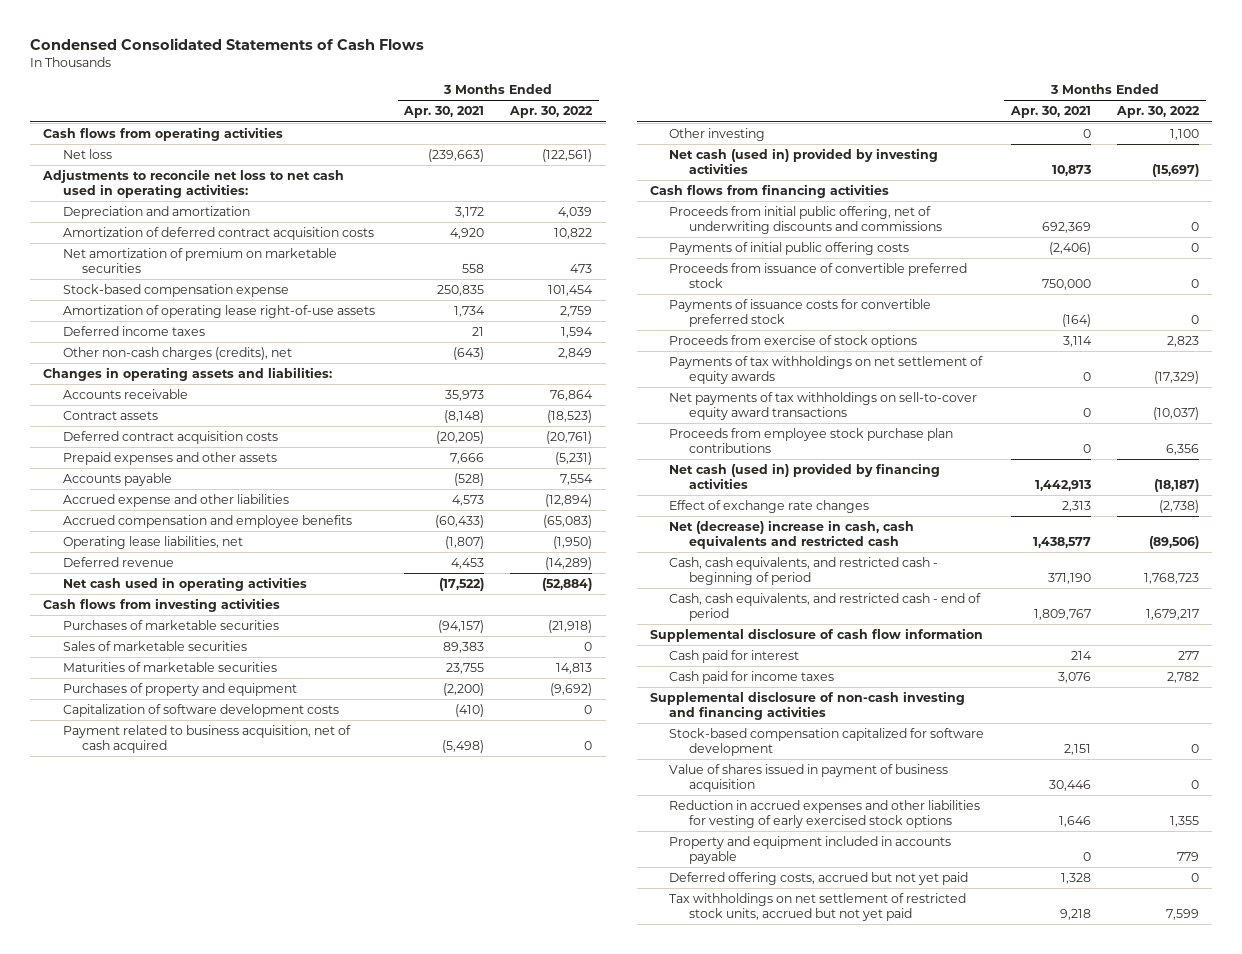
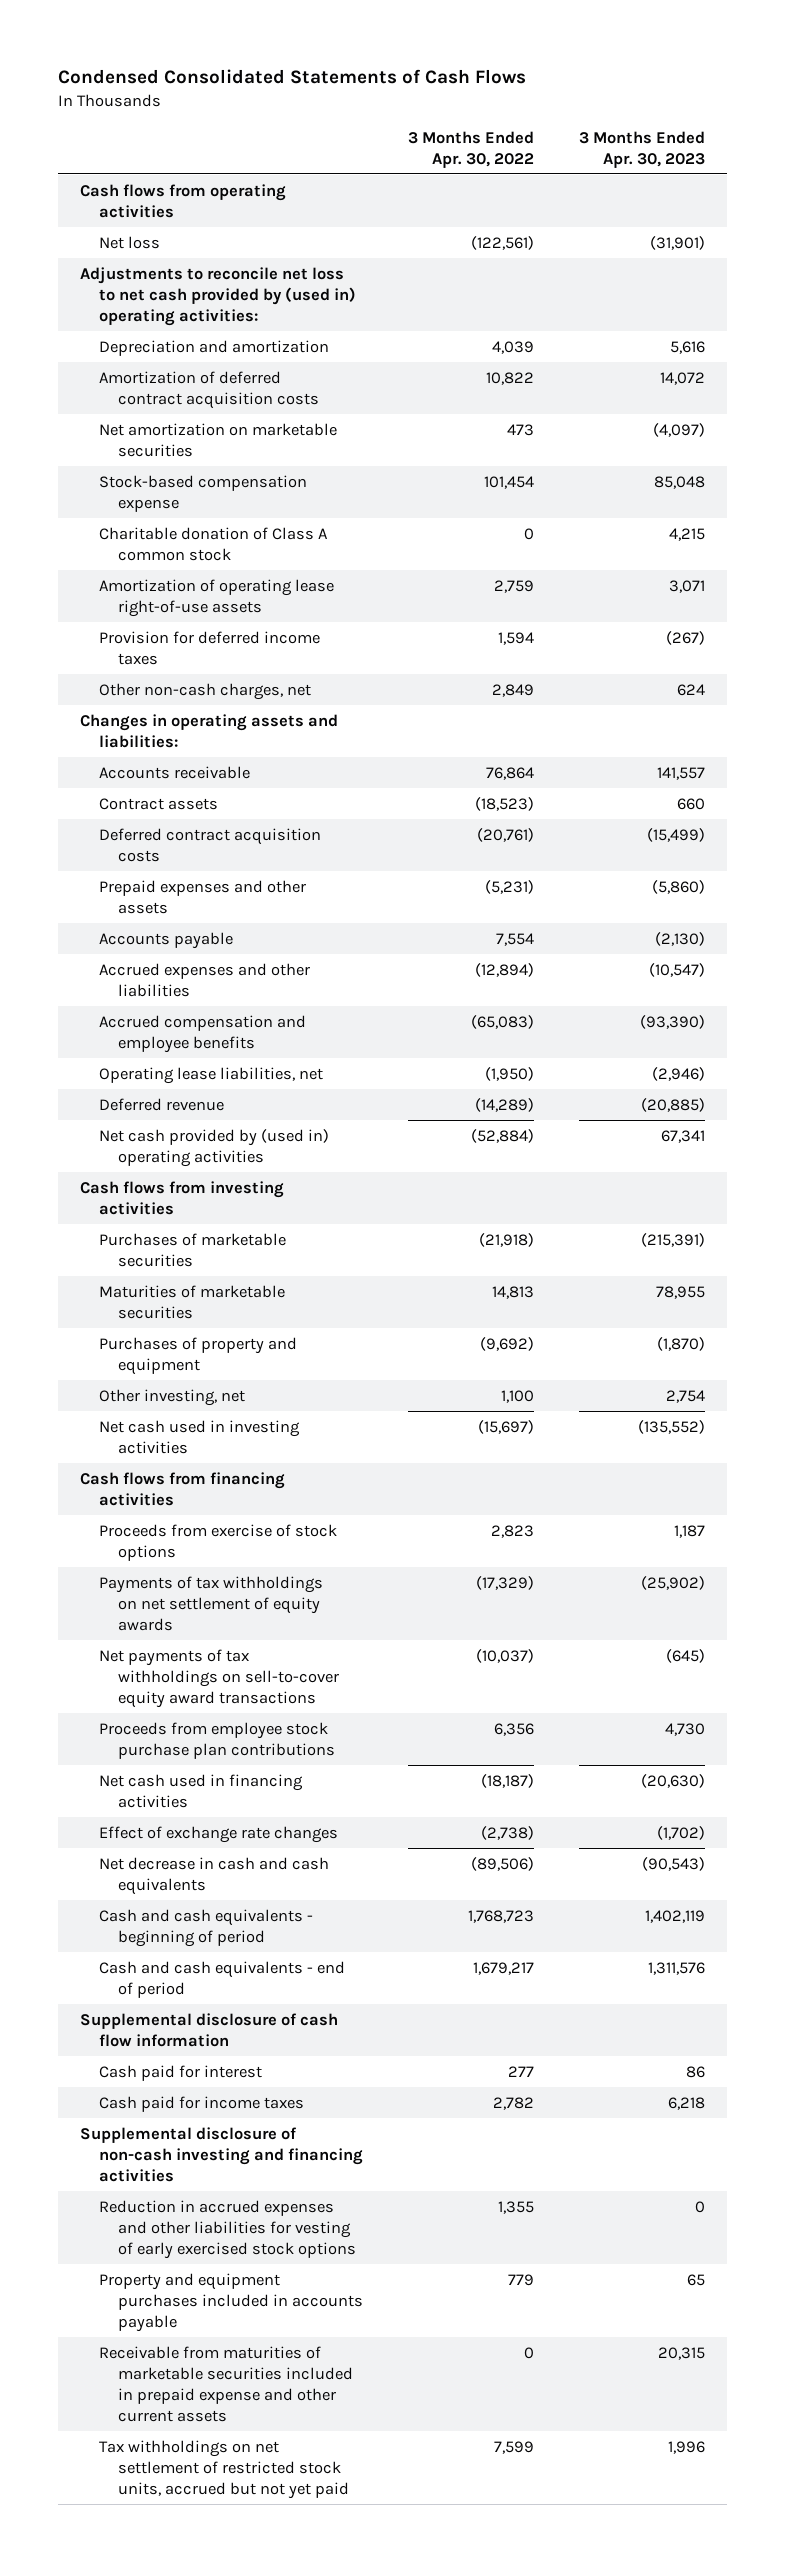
[403,106,485,119] Apr. 30, 2021 -> none
none -> [578,130,705,168] 3 Months Ended Apr. 30, 2023
[42,169,345,198] Adjustments to reconcile net loss to net cash used in operating activities: -> [79,266,356,326] Adjustments to reconcile net loss to net cash provided by (used in) operating activities:
[62,248,337,273] Net amortization of premium on marketable securities -> [98,422,337,457] Net amortization on marketable securities
none -> [98,526,328,561] Charitable donation of Class A common stock
[62,326,205,337] Deferred income taxes -> [98,630,320,665] Provision for deferred income taxes
[62,347,292,361] Other non-cash charges (credits), net -> [98,682,311,700] Other non-cash charges, net
[62,494,289,508] Accrued expense and other liabilities -> [98,962,310,997] Accrued expenses and other liabilities
[62,577,307,592] Net cash used in operating activities -> [98,1128,329,1167] Net cash provided by (used in) operating activities
[62,641,247,652] Sales of marketable securities -> none
[62,704,339,718] Capitalization of software development costs -> none
[62,725,351,753] Payment related to business acquisition, net of cash acquired -> none
[669,128,766,142] Other investing -> [98,1388,245,1406] Other investing, net
[669,148,939,174] Net cash (used in) provided by investing activities -> [98,1419,300,1454] Net cash used in investing activities
[669,206,942,234] Proceeds from initial public offering, net of underwriting discounts and commissions -> none
[669,242,910,256] Payments of initial public offering costs -> none
[669,263,968,288] Proceeds from issuance of convertible preferred stock -> none
[669,299,932,327] Payments of issuance costs for convertible preferred stock -> none
[669,463,941,489] Net cash (used in) provided by financing activities -> [98,1773,303,1808] Net cash used in financing activities
[669,520,915,549] Net (decrease) increase in cash, cash equivalents and restricted cash -> [98,1856,329,1895] Net decrease in cash and cash equivalents
[669,557,939,585] Cash, cash equivalents, and restricted cash - beginning of period -> [98,1908,313,1947] Cash and cash equivalents - beginning of period
[669,593,982,621] Cash, cash equivalents, and restricted cash - end of period -> [98,1960,345,1998] Cash and cash equivalents - end of period
[669,728,985,756] Stock-based compensation capitalized for software development -> none
[669,764,949,792] Value of shares issued in payment of business acquisition -> none
[669,872,969,886] Deferred offering costs, accrued but not yet paid -> none
[669,836,952,864] Property and equipment included in accounts payable -> [98,2272,363,2332] Property and equipment purchases included in accounts payable
none -> [98,2345,353,2423] Receivable from maturities of marketable securities included in prepaid expense and other current assets

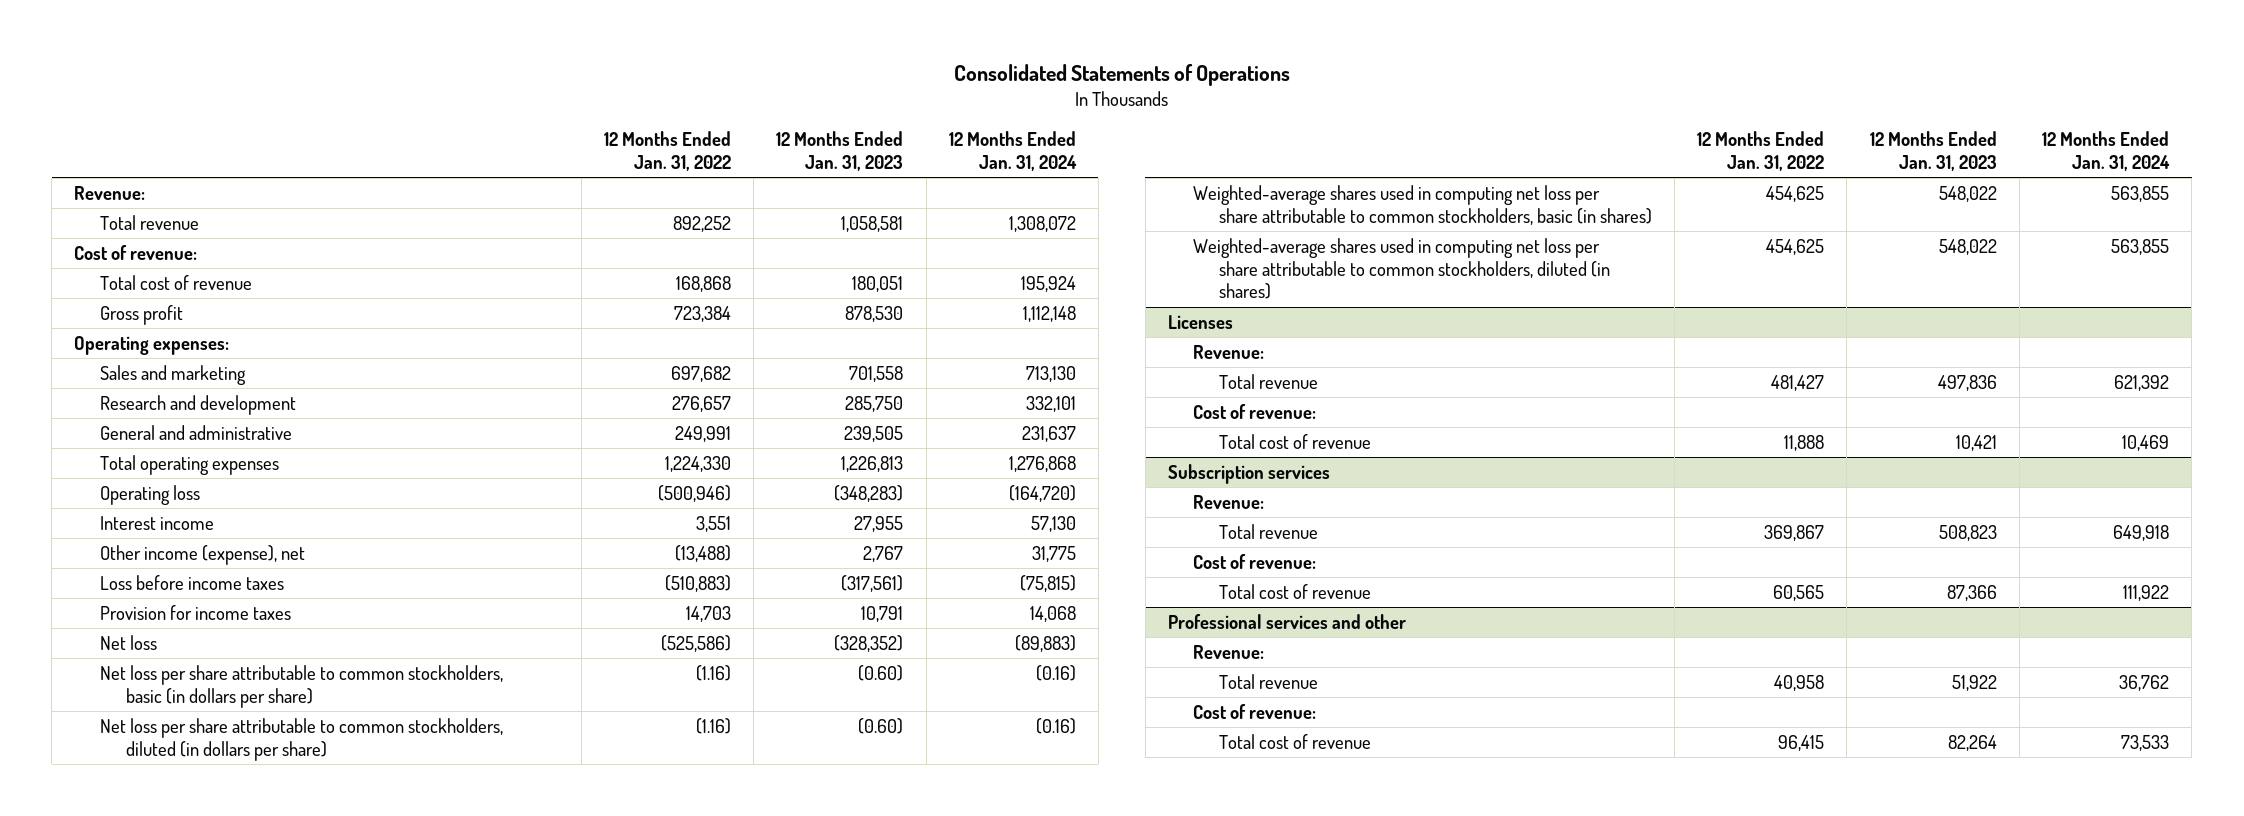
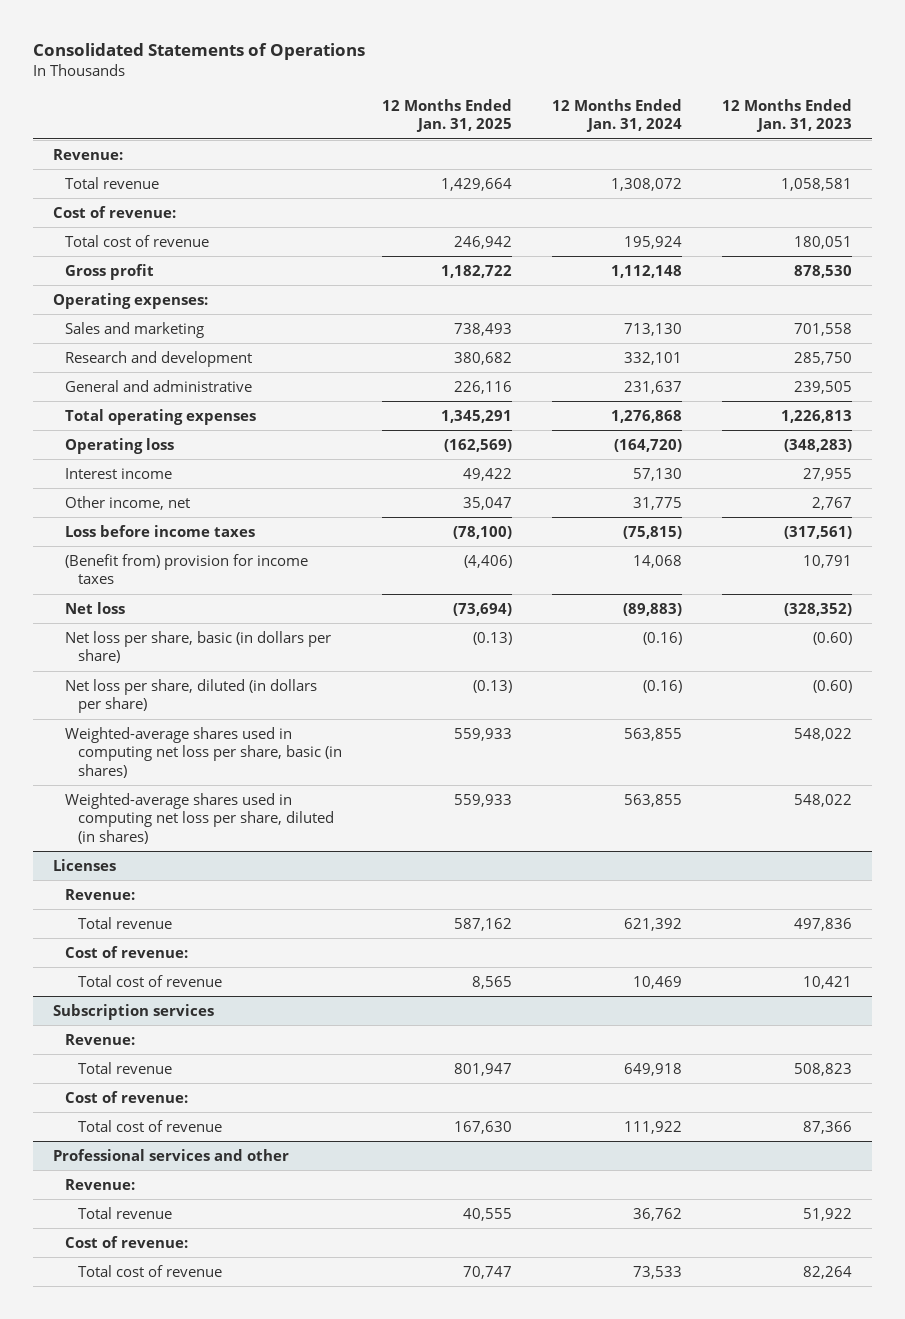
[603,131,731,172] 12 Months Ended Jan. 31, 2022 -> none
none -> [381,98,512,133] 12 Months Ended Jan. 31, 2025
[99,544,305,565] Other income (expense), net -> [65,495,191,510] Other income, net
[99,604,291,620] Provision for income taxes -> [65,553,309,585] (Benefit from) provision for income taxes
[99,664,503,708] Net loss per share attributable to common stockholders, basic (in dollars per share) -> [65,630,332,664] Net loss per share, basic (in dollars per share)
[99,717,503,761] Net loss per share attributable to common stockholders, diluted (in dollars per share) -> [65,678,318,714] Net loss per share, diluted (in dollars per share)
[1193,184,1652,225] Weighted-average shares used in computing net loss per share attributable to common stockholders, basic (in shares) -> [65,726,342,778] Weighted-average shares used in computing net loss per share, basic (in shares)
[1193,237,1610,300] Weighted-average shares used in computing net loss per share attributable to common stockholders, diluted (in shares) -> [65,792,334,844] Weighted-average shares used in computing net loss per share, diluted (in shares)

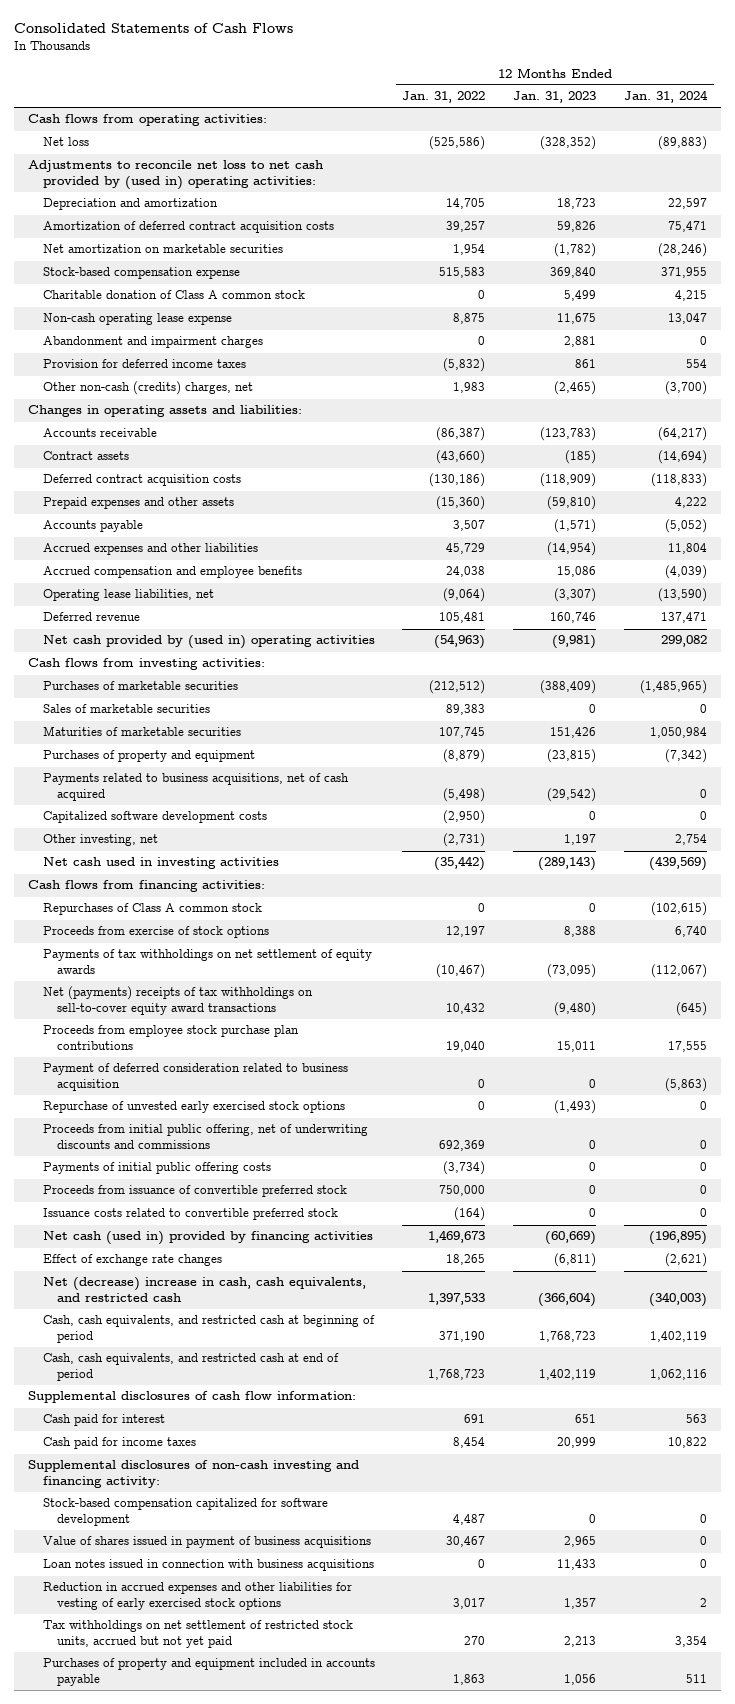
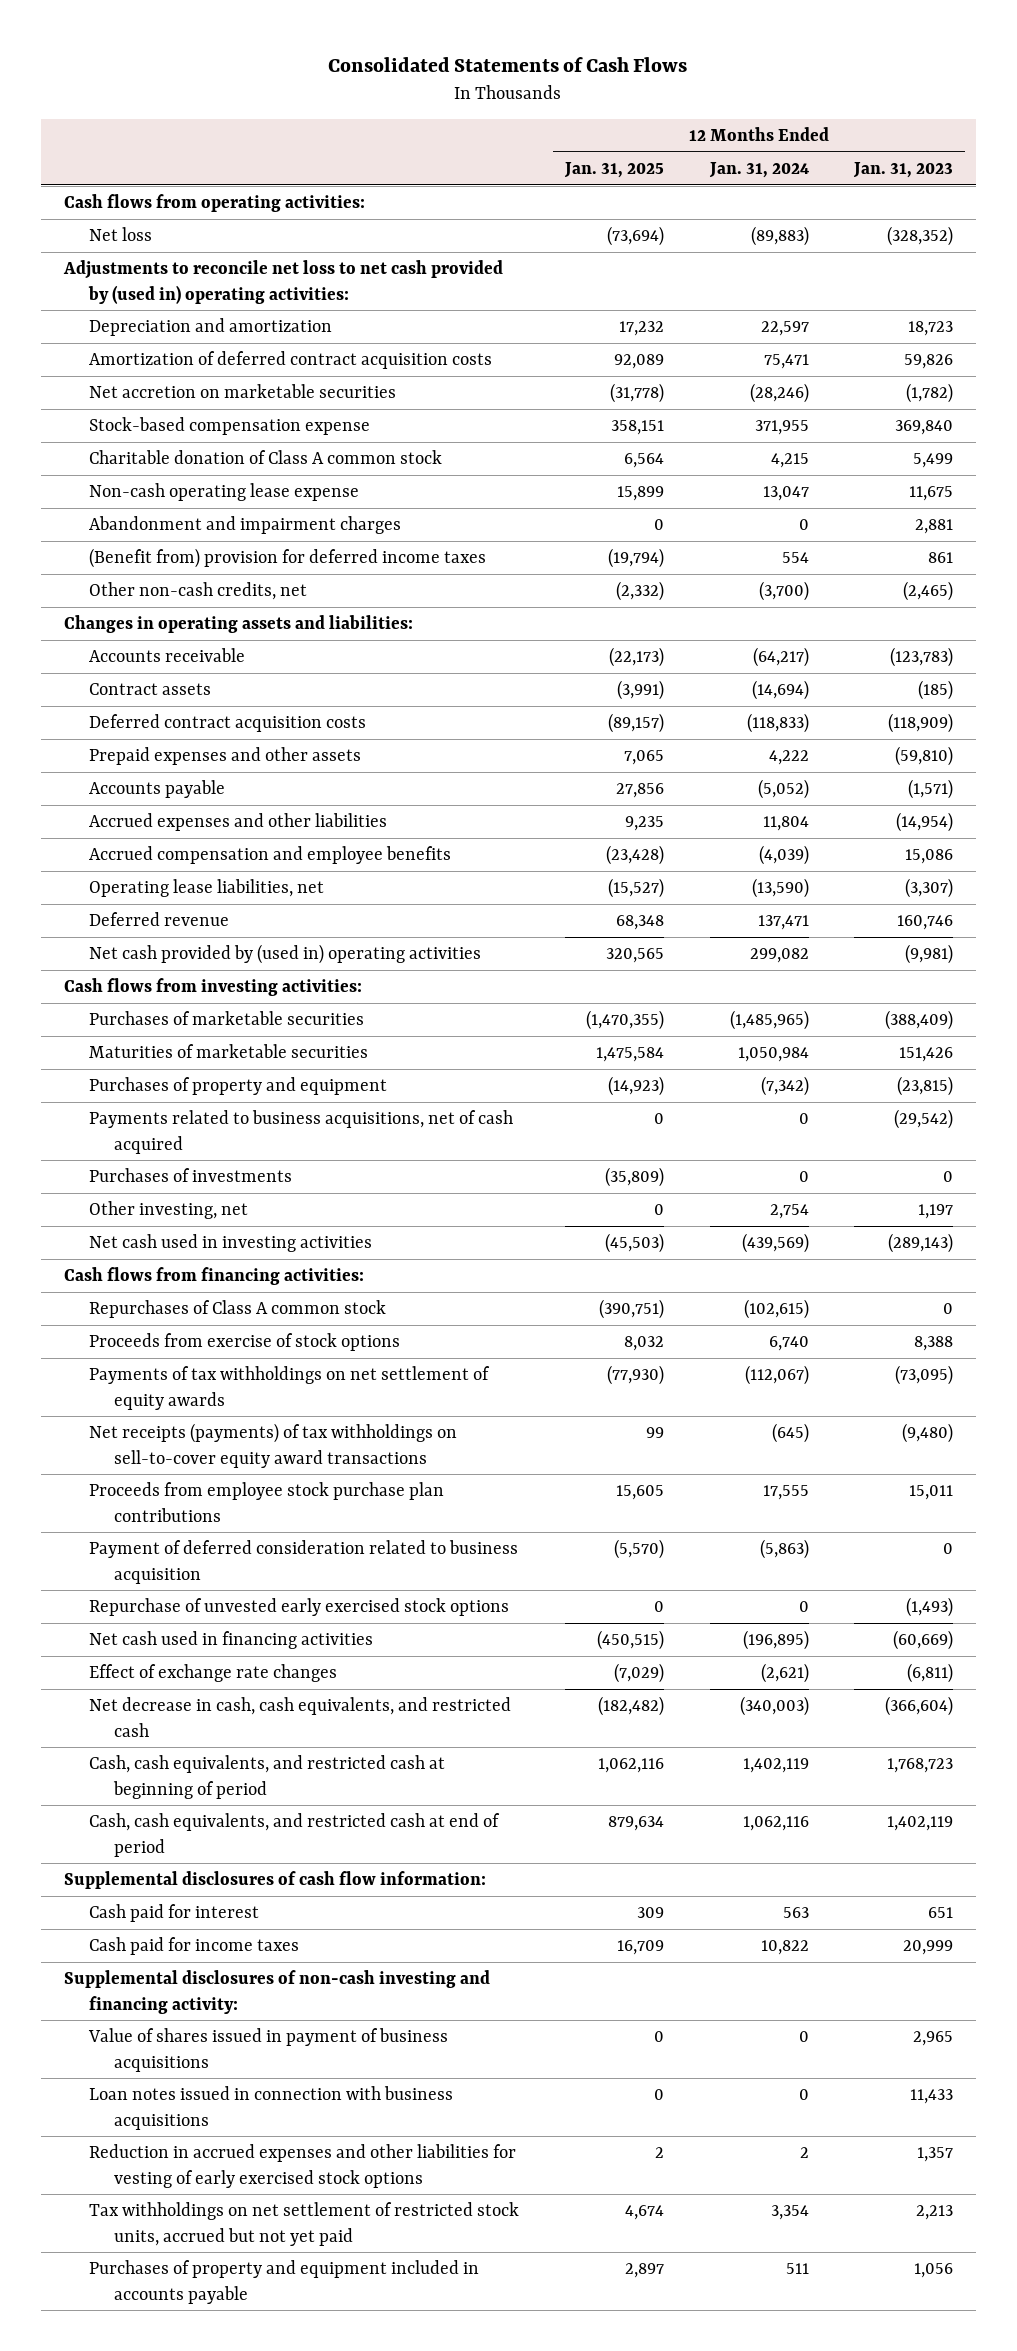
[402,91,486,104] Jan. 31, 2022 -> none
none -> [563,162,664,179] Jan. 31, 2025
[42,244,283,254] Net amortization on marketable securities -> [89,384,397,399] Net accretion on marketable securities
[42,359,246,369] Provision for deferred income taxes -> [89,548,487,569] (Benefit from) provision for deferred income taxes
[42,381,253,396] Other non-cash (credits) charges, net -> [89,582,308,601] Other non-cash credits, net
[42,704,210,714] Sales of marketable securities -> none
[42,811,267,824] Capitalized software development costs -> none
none -> [89,1168,293,1183] Purchases of investments
[42,986,313,1016] Net (payments) receipts of tax withholdings on sell-to-cover equity award transactions -> [89,1423,458,1468] Net receipts (payments) of tax withholdings on sell-to-cover equity award transactions
[42,1124,368,1150] Proceeds from initial public offering, net of underwriting discounts and commissions -> none
[42,1162,271,1175] Payments of initial public offering costs -> none
[42,1185,347,1198] Proceeds from issuance of convertible preferred stock -> none
[42,1208,338,1221] Issuance costs related to convertible preferred stock -> none
[42,1231,373,1246] Net cash (used in) provided by financing activities -> [89,1631,374,1650] Net cash used in financing activities
[42,1277,366,1303] Net (decrease) increase in cash, cash equivalents, and restricted cash -> [89,1697,512,1737] Net decrease in cash, cash equivalents, and restricted cash
[42,1498,328,1527] Stock-based compensation capitalized for software development -> none

